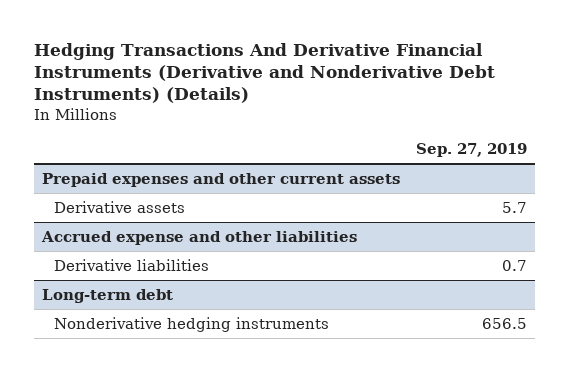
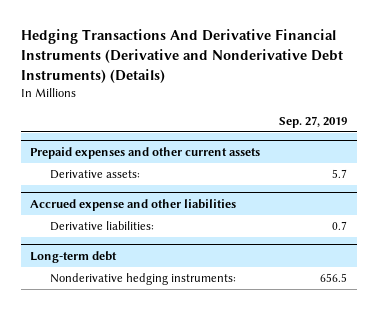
[53,200,185,213] Derivative assets -> [49,170,140,180] Derivative assets:
[53,258,209,271] Derivative liabilities -> [49,221,154,232] Derivative liabilities:
[53,316,329,332] Nonderivative hedging instruments -> [49,273,236,286] Nonderivative hedging instruments:

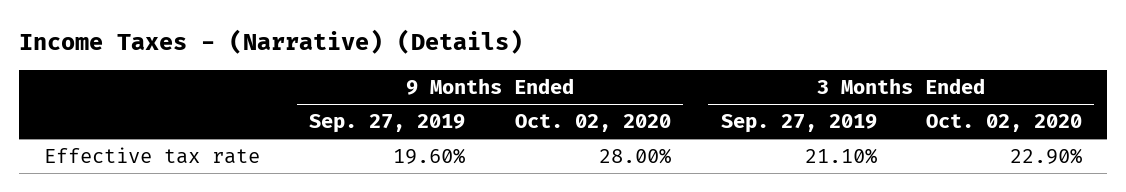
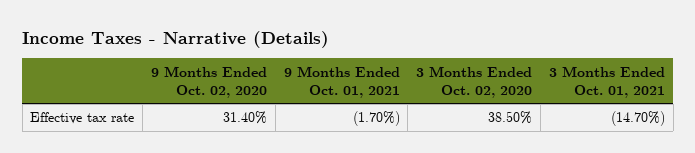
[19,29,524,55] Income Taxes - (Narrative) (Details) -> [22,31,330,49] Income Taxes - Narrative (Details)
[309,114,466,134] Sep. 27, 2019 -> none
[720,114,877,134] Sep. 27, 2019 -> none
none -> [283,65,400,98] 9 Months Ended Oct. 01, 2021
none -> [548,65,665,98] 3 Months Ended Oct. 01, 2021
[598,148,671,165] 28.00% -> [223,111,268,125] 31.40%
[1010,148,1083,165] 22.90% -> [488,111,533,125] 38.50%

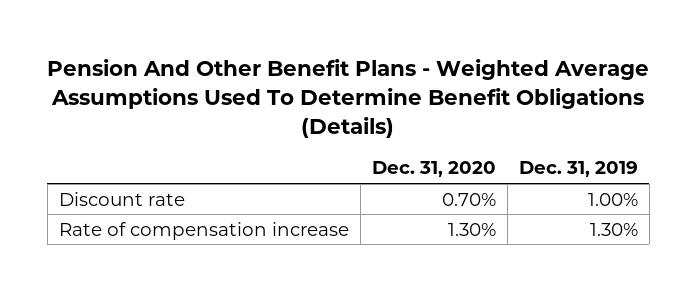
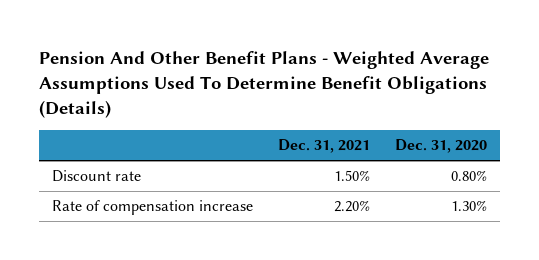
[518,161,638,178] Dec. 31, 2019 -> none
none -> [277,139,370,154] Dec. 31, 2021
[441,192,496,206] 0.70% -> [451,170,488,182] 0.80%

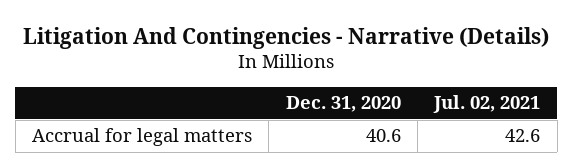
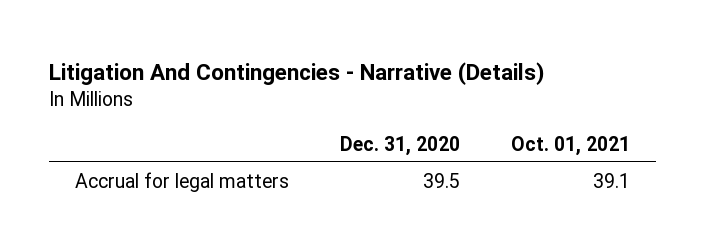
[433,95,541,114] Jul. 02, 2021 -> none
none -> [511,135,631,156] Oct. 01, 2021
[365,129,401,143] 40.6 -> [423,172,461,188] 39.5

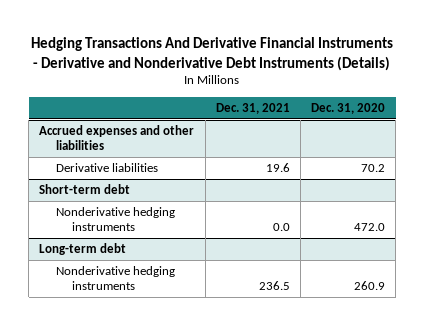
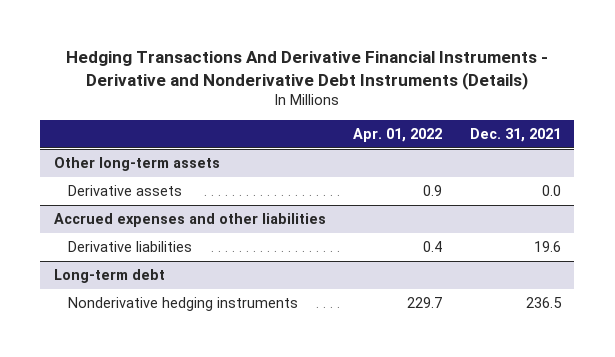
[310,102,385,114] Dec. 31, 2020 -> none
none -> [353,127,443,142] Apr. 01, 2022
none -> [54,156,221,171] Other long-term assets
none -> [67,184,182,196] Derivative assets
[39,183,131,194] Short-term debt -> none
[55,206,175,231] Nonderivative hedging instruments -> none

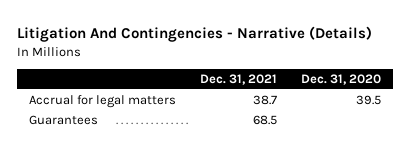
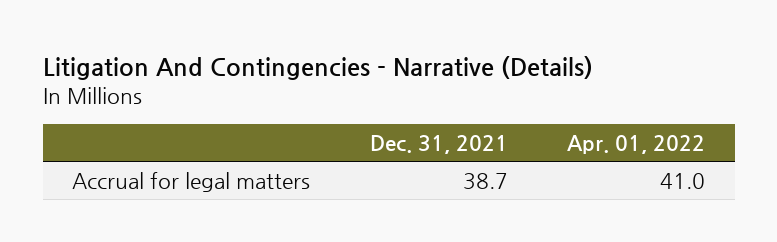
[300,74,381,86] Dec. 31, 2020 -> none
none -> [567,135,706,155] Apr. 01, 2022
[29,115,99,126] Guarantees -> none

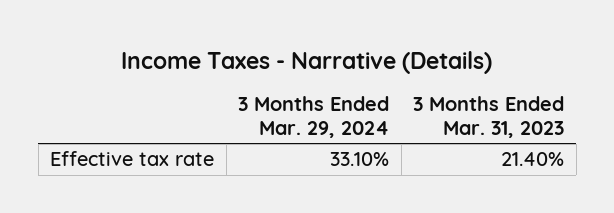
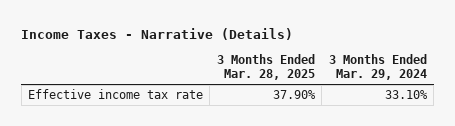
[413,96,565,138] 3 Months Ended Mar. 31, 2023 -> none
none -> [216,54,315,81] 3 Months Ended Mar. 28, 2025
[50,151,215,167] Effective tax rate -> [27,89,203,100] Effective income tax rate

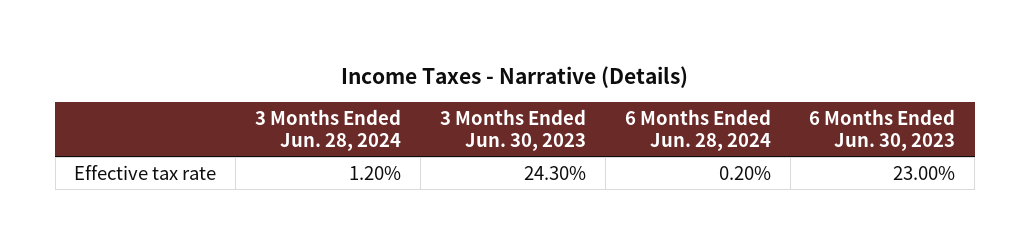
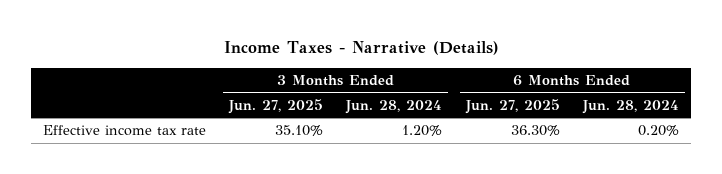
[439,109,586,152] 3 Months Ended Jun. 30, 2023 -> none
[809,109,956,152] 6 Months Ended Jun. 30, 2023 -> none
none -> [227,98,323,114] Jun. 27, 2025
none -> [464,98,560,114] Jun. 27, 2025
[74,164,217,180] Effective tax rate -> [42,125,206,137] Effective income tax rate

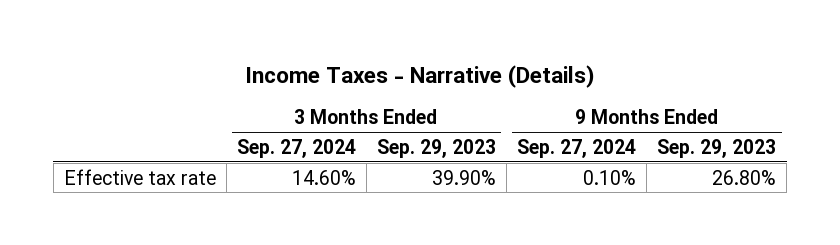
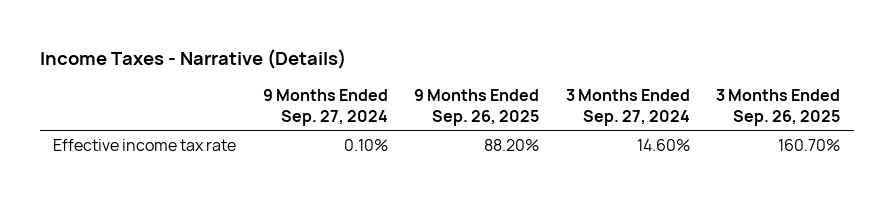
[377,138,497,158] Sep. 29, 2023 -> none
[657,138,777,158] Sep. 29, 2023 -> none
none -> [414,89,540,127] 9 Months Ended Sep. 26, 2025
none -> [716,89,841,127] 3 Months Ended Sep. 26, 2025
[63,168,216,185] Effective tax rate -> [53,138,237,151] Effective income tax rate

